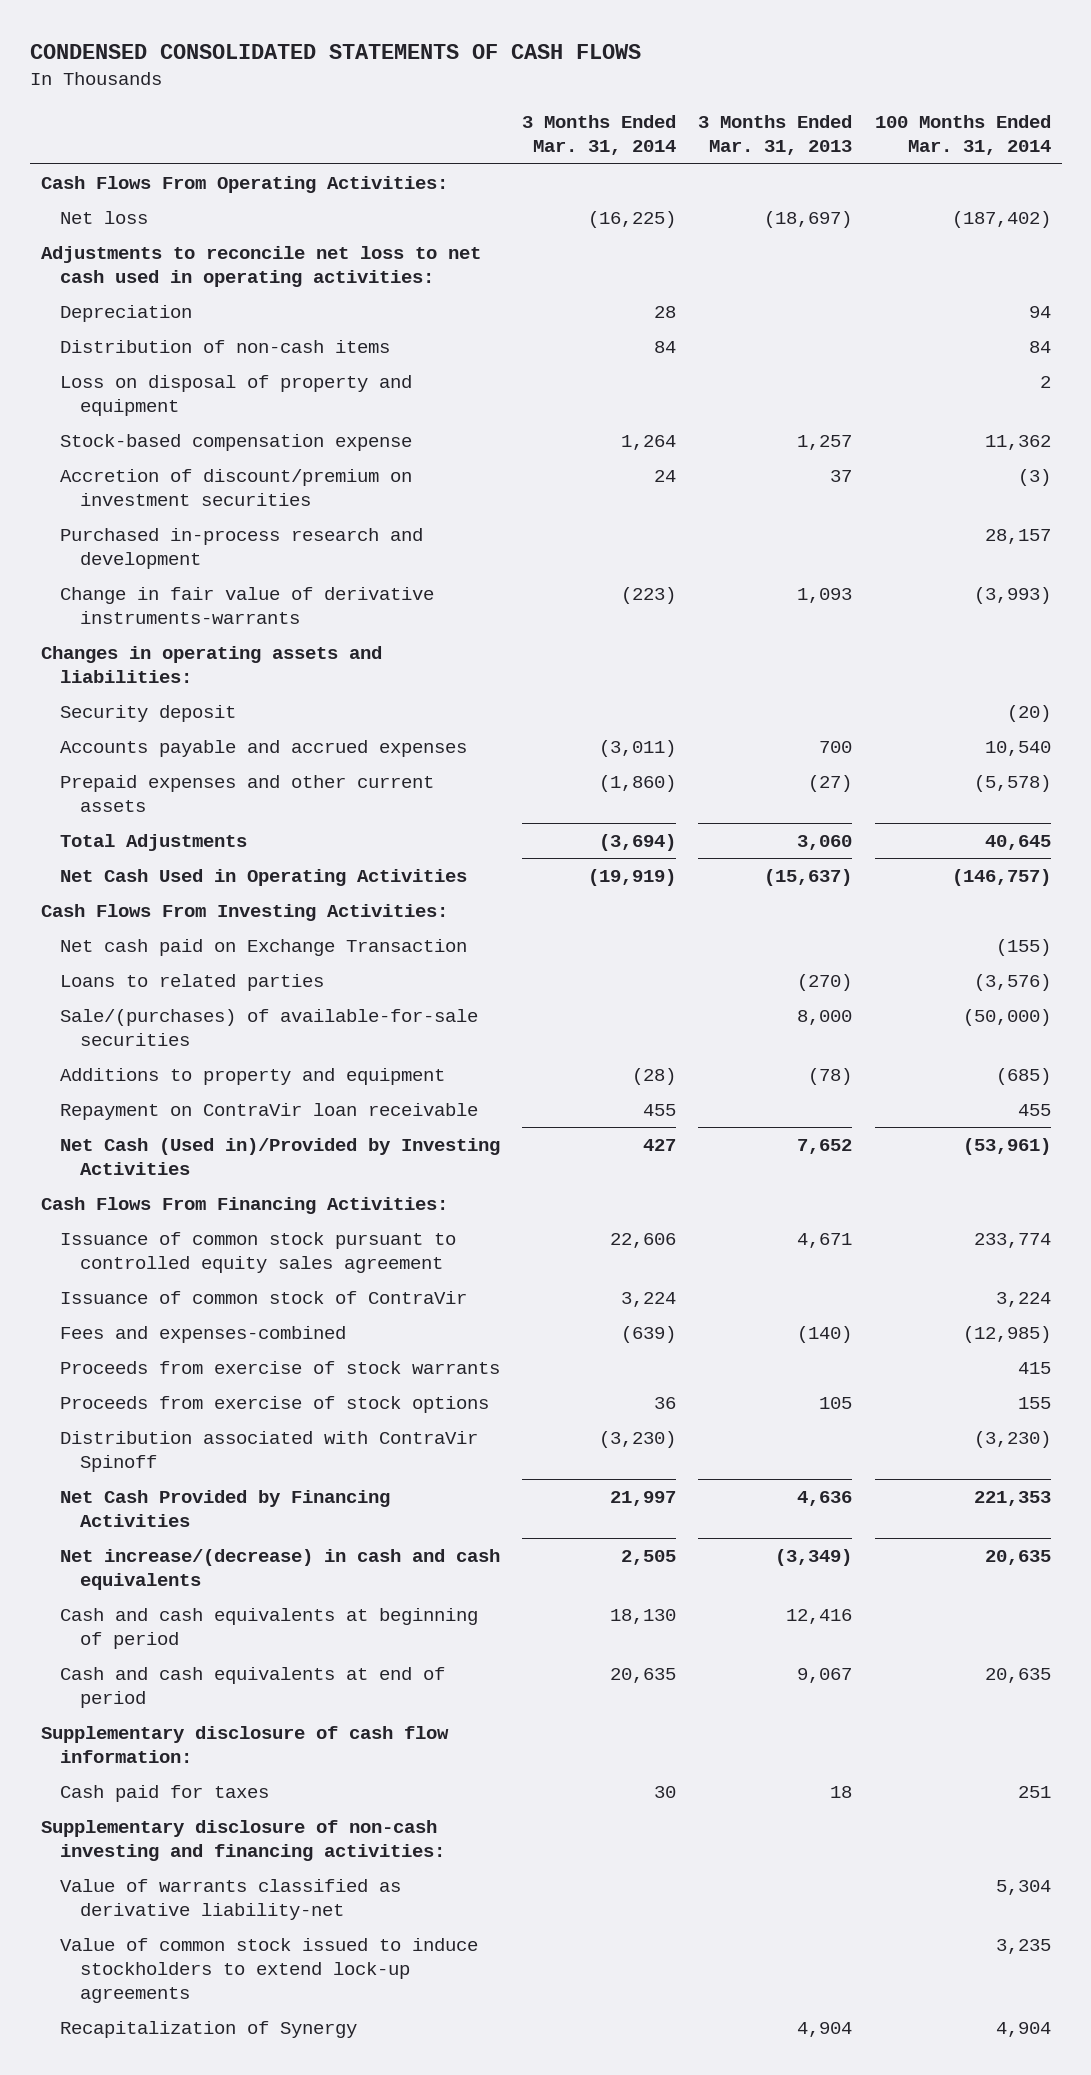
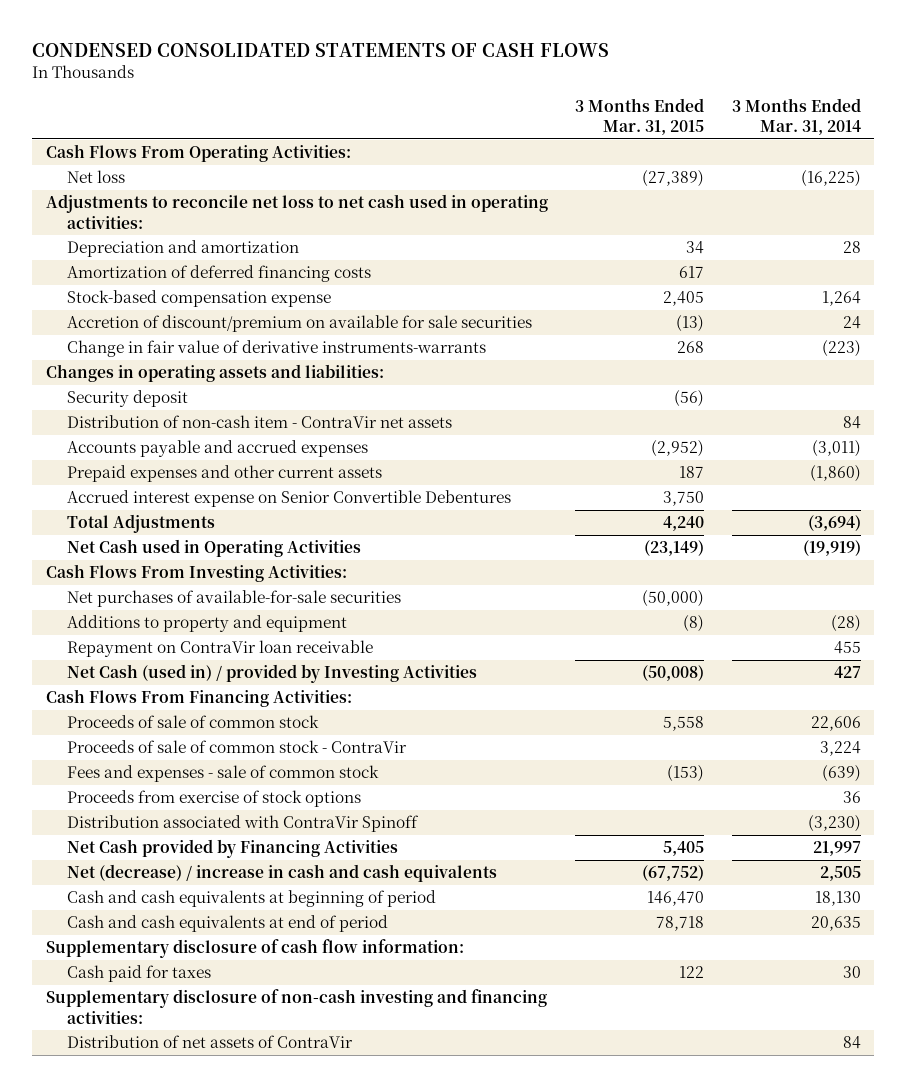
[698,115,853,156] 3 Months Ended Mar. 31, 2013 -> none
[874,115,1051,156] 100 Months Ended Mar. 31, 2014 -> none
none -> [575,97,705,136] 3 Months Ended Mar. 31, 2015
[60,339,391,353] Distribution of non-cash items -> none
[60,374,413,416] Loss on disposal of property and equipment -> none
[60,304,193,322] Depreciation -> [66,240,299,258] Depreciation and amortization
none -> [66,265,371,283] Amortization of deferred financing costs
[60,527,424,569] Purchased in-process research and development -> none
[60,468,413,506] Accretion of discount/premium on investment securities -> [66,315,532,333] Accretion of discount/premium on available for sale securities
none -> [66,415,452,429] Distribution of non-cash item - ContraVir net assets
none -> [66,490,511,508] Accrued interest expense on Senior Convertible Debentures
[60,868,468,886] Net Cash Used in Operating Activities -> [66,539,361,558] Net Cash used in Operating Activities
[60,938,468,956] Net cash paid on Exchange Transaction -> none
[60,973,325,991] Loans to related parties -> none
[60,1008,479,1046] Sale/(purchases) of available-for-sale securities -> [66,590,401,608] Net purchases of available-for-sale securities
[60,1137,501,1175] Net Cash (Used in)/Provided by Investing Activities -> [66,664,477,684] Net Cash (used in) / provided by Investing Activities
[60,1360,501,1374] Proceeds from exercise of stock warrants -> none
[60,1231,457,1273] Issuance of common stock pursuant to controlled equity sales agreement -> [66,715,319,729] Proceeds of sale of common stock
[60,1290,468,1304] Issuance of common stock of ContraVir -> [66,740,407,754] Proceeds of sale of common stock - ContraVir
[60,1325,347,1343] Fees and expenses-combined -> [66,765,379,783] Fees and expenses - sale of common stock
[60,1489,391,1527] Net Cash Provided by Financing Activities -> [66,839,398,859] Net Cash provided by Financing Activities
[60,1548,501,1590] Net increase/(decrease) in cash and cash equivalents -> [66,864,497,883] Net (decrease) / increase in cash and cash equivalents
[60,1878,402,1920] Value of warrants classified as derivative liability-net -> none
[60,1937,479,2004] Value of common stock issued to induce stockholders to extend lock-up agreements -> none
[60,2020,358,2038] Recapitalization of Synergy -> none
none -> [66,1035,353,1049] Distribution of net assets of ContraVir

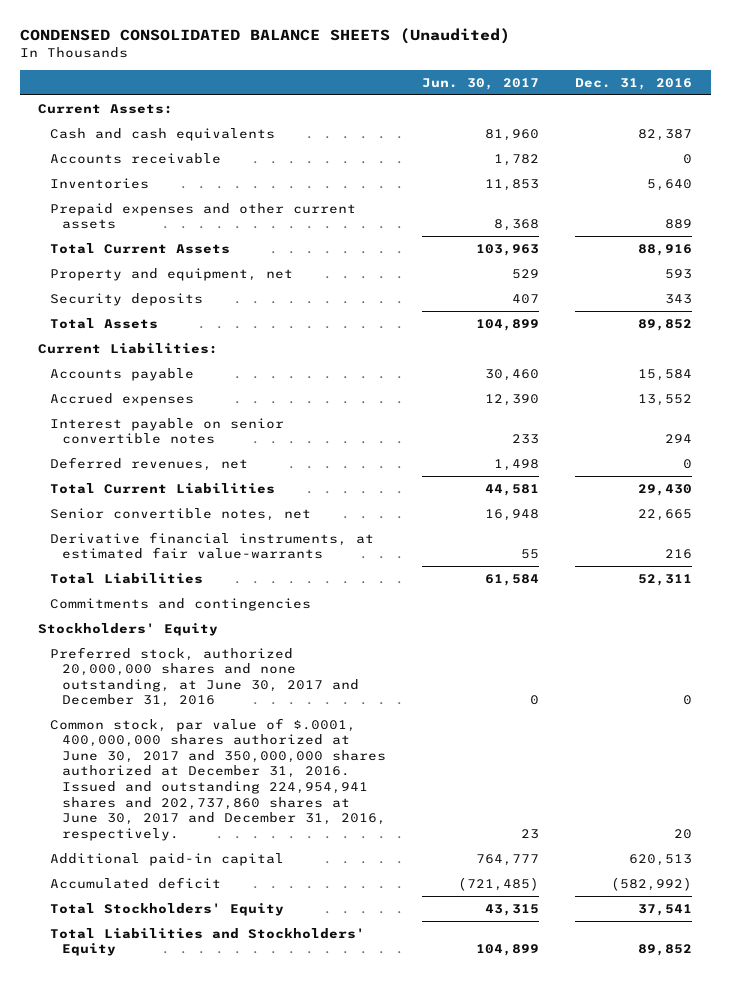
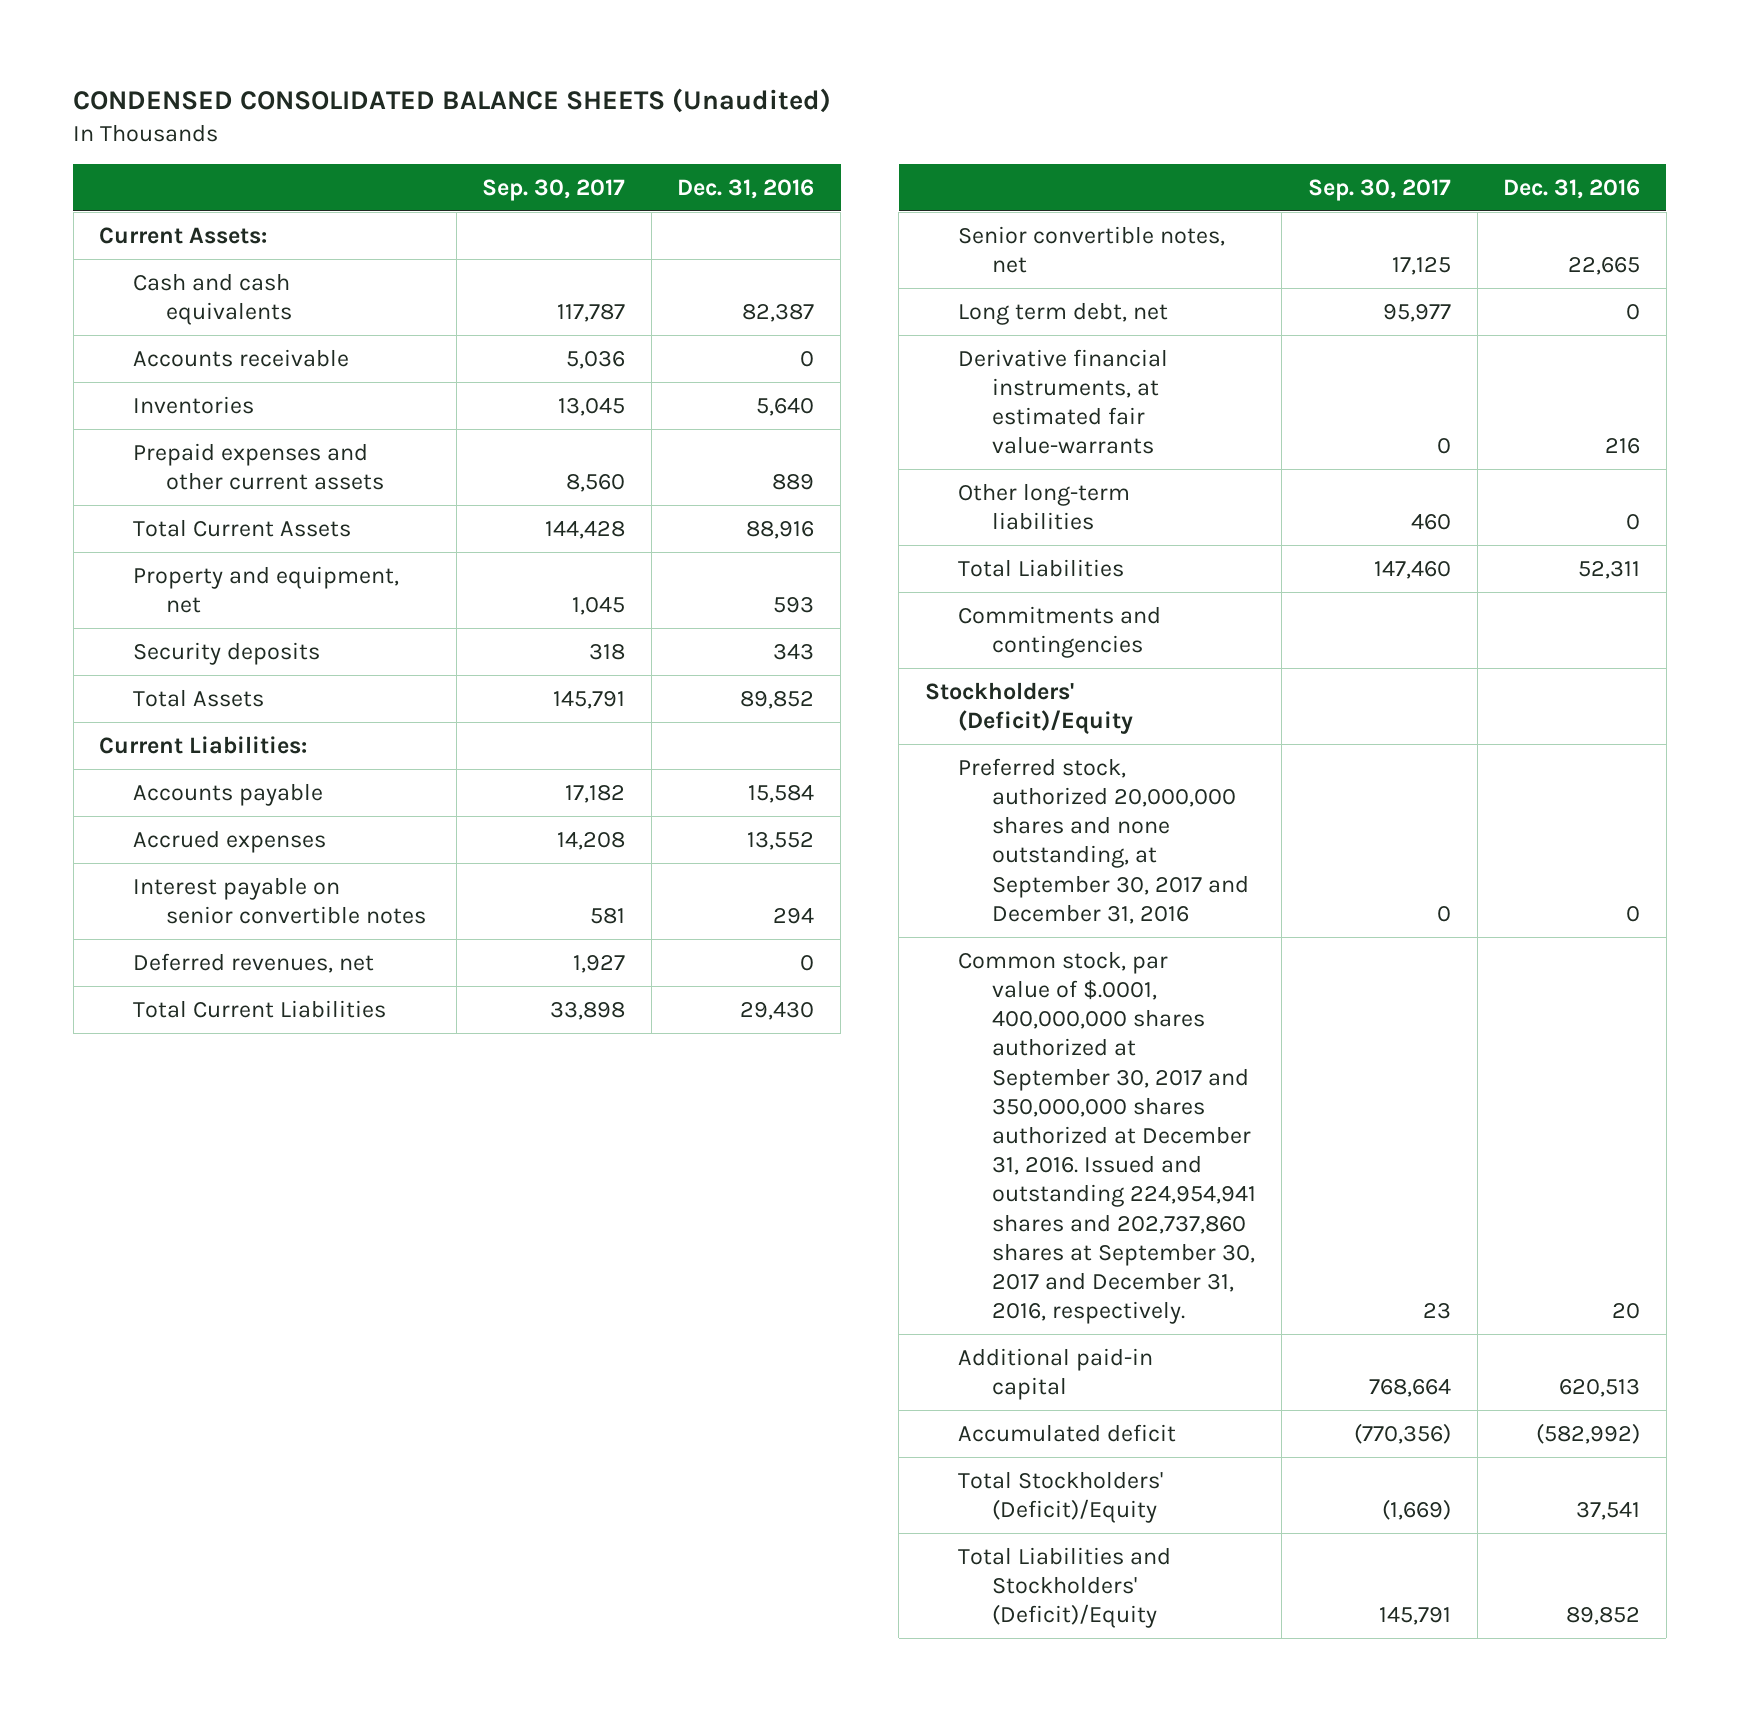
[422,77,540,90] Jun. 30, 2017 -> none
none -> [482,178,626,201] Sep. 30, 2017
none -> [958,301,1169,325] Long term debt, net
none -> [958,482,1131,530] Other long-term liabilities
[38,622,219,636] Stockholders' Equity -> [924,681,1134,734] Stockholders' (Deficit)/Equity
[50,646,360,708] Preferred stock, authorized 20,000,000 shares and none outstanding, at June 30, 2017 and December 31, 2016 -> [958,757,1249,924] Preferred stock, authorized 20,000,000 shares and none outstanding, at September 30, 2017 and December 31, 2016
[50,717,387,841] Common stock, par value of $.0001, 400,000,000 shares authorized at June 30, 2017 and 350,000,000 shares authorized at December 31, 2016. Issued and outstanding 224,954,941 shares and 202,737,860 shares at June 30, 2017 and December 31, 2016, respectively. -> [958,950,1256,1325] Common stock, par value of $.0001, 400,000,000 shares authorized at September 30, 2017 and 350,000,000 shares authorized at December 31, 2016. Issued and outstanding 224,954,941 shares and 202,737,860 shares at September 30, 2017 and December 31, 2016, respectively.
[50,902,285,916] Total Stockholders' Equity -> [958,1470,1164,1523] Total Stockholders' (Deficit)/Equity
[50,927,366,957] Total Liabilities and Stockholders' Equity -> [958,1546,1172,1629] Total Liabilities and Stockholders' (Deficit)/Equity

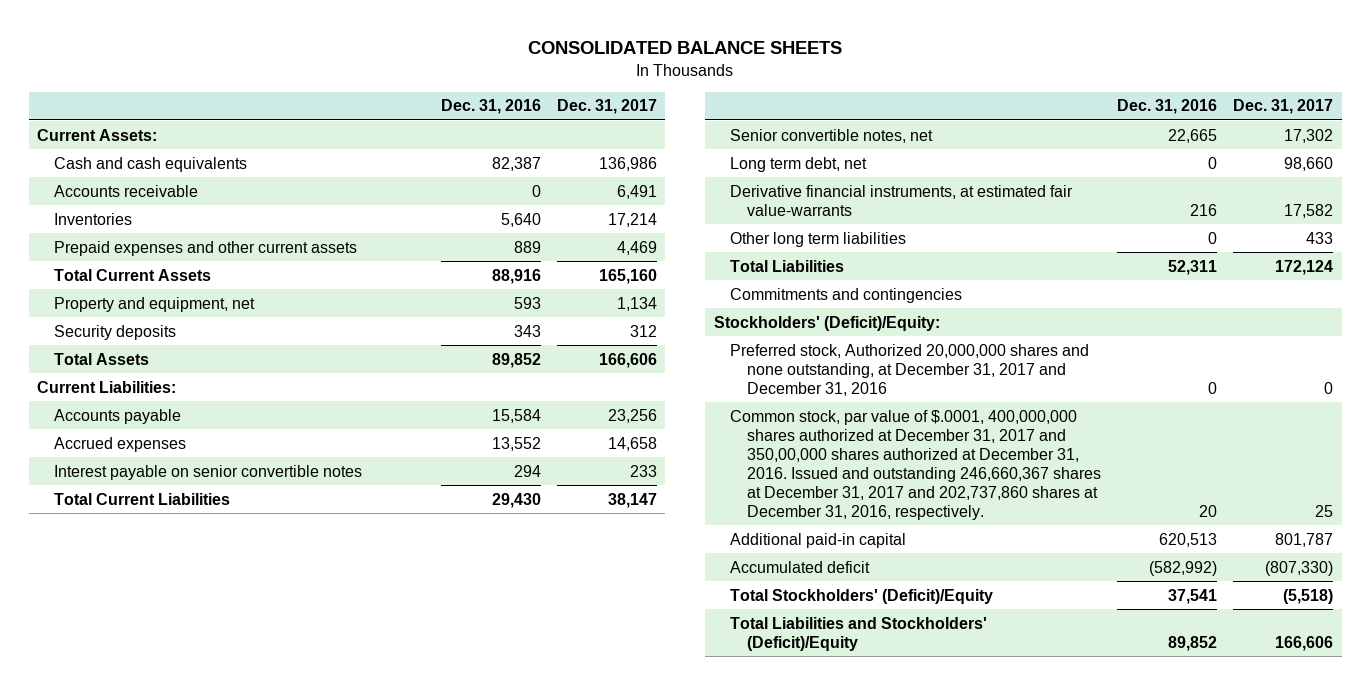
[73,88,832,114] CONDENSED CONSOLIDATED BALANCE SHEETS (Unaudited) -> [528,40,843,54] CONSOLIDATED BALANCE SHEETS
[482,178,626,201] Sep. 30, 2017 -> none
none -> [557,99,658,115] Dec. 31, 2017
[132,952,374,973] Deferred revenues, net -> none
[958,482,1131,530] Other long-term liabilities -> [730,231,907,247] Other long term liabilities
[924,681,1134,734] Stockholders' (Deficit)/Equity -> [713,315,940,331] Stockholders' (Deficit)/Equity:
[958,757,1249,924] Preferred stock, authorized 20,000,000 shares and none outstanding, at September 30, 2017 and December 31, 2016 -> [730,343,1090,396] Preferred stock, Authorized 20,000,000 shares and none outstanding, at December 31, 2017 and December 31, 2016
[958,950,1256,1325] Common stock, par value of $.0001, 400,000,000 shares authorized at September 30, 2017 and 350,000,000 shares authorized at December 31, 2016. Issued and outstanding 224,954,941 shares and 202,737,860 shares at September 30, 2017 and December 31, 2016, respectively. -> [730,409,1101,520] Common stock, par value of $.0001, 400,000,000 shares authorized at December 31, 2017 and 350,00,000 shares authorized at December 31, 2016. Issued and outstanding 246,660,367 shares at December 31, 2017 and 202,737,860 shares at December 31, 2016, respectively.

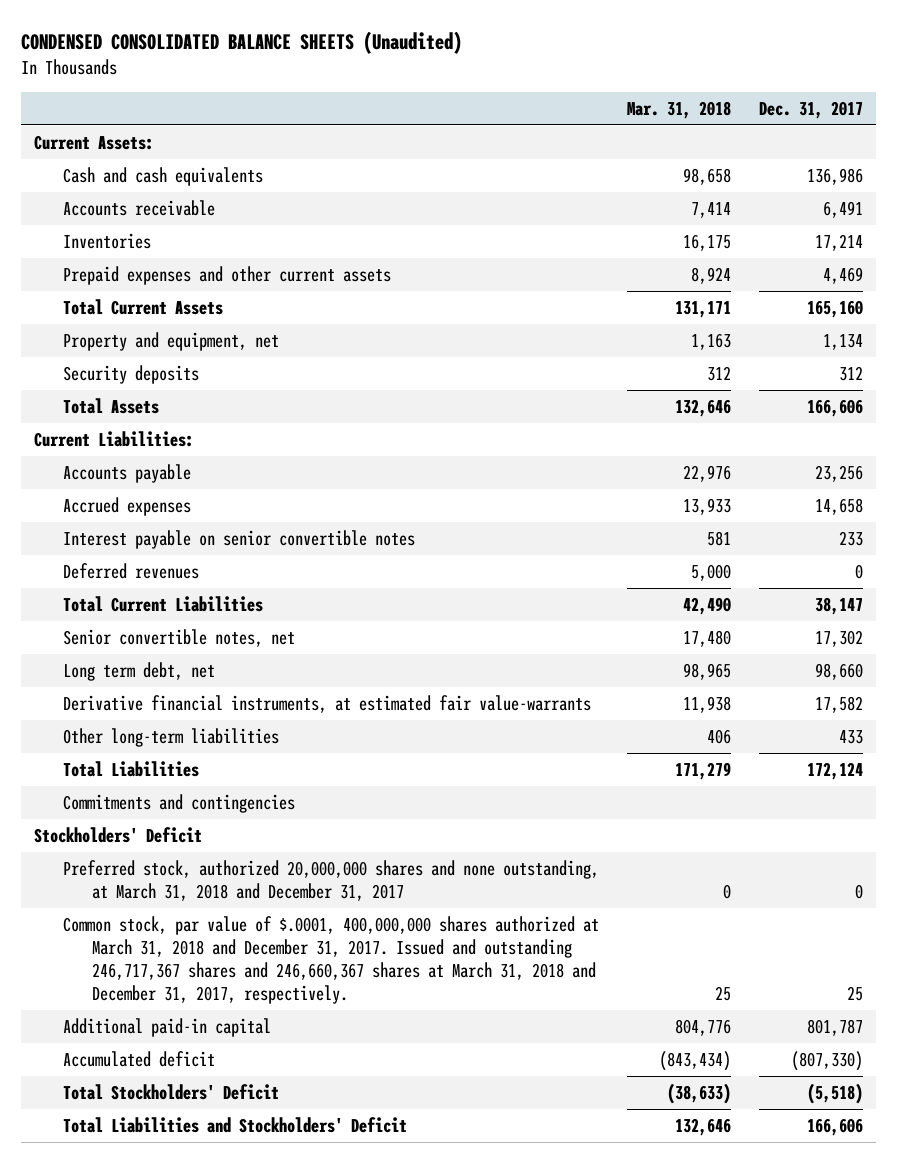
[528,40,843,54] CONSOLIDATED BALANCE SHEETS -> [20,31,462,55] CONDENSED CONSOLIDATED BALANCE SHEETS (Unaudited)
[440,99,541,115] Dec. 31, 2016 -> none
none -> [626,100,731,119] Mar. 31, 2018
none -> [63,562,200,579] Deferred revenues
[730,231,907,247] Other long term liabilities -> [63,727,280,747] Other long-term liabilities
[713,315,940,331] Stockholders' (Deficit)/Equity: -> [34,826,203,843] Stockholders' Deficit
[730,343,1090,396] Preferred stock, Authorized 20,000,000 shares and none outstanding, at December 31, 2017 and December 31, 2016 -> [63,859,600,901] Preferred stock, authorized 20,000,000 shares and none outstanding, at March 31, 2018 and December 31, 2017
[730,409,1101,520] Common stock, par value of $.0001, 400,000,000 shares authorized at December 31, 2017 and 350,00,000 shares authorized at December 31, 2016. Issued and outstanding 246,660,367 shares at December 31, 2017 and 202,737,860 shares at December 31, 2016, respectively. -> [63,915,600,1004] Common stock, par value of $.0001, 400,000,000 shares authorized at March 31, 2018 and December 31, 2017. Issued and outstanding 246,717,367 shares and 246,660,367 shares at March 31, 2018 and December 31, 2017, respectively.
[730,588,994,604] Total Stockholders' (Deficit)/Equity -> [63,1083,280,1100] Total Stockholders' Deficit
[730,616,988,651] Total Liabilities and Stockholders' (Deficit)/Equity -> [63,1116,408,1133] Total Liabilities and Stockholders' Deficit

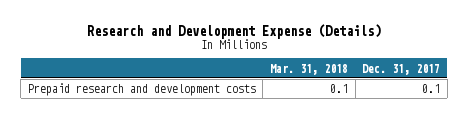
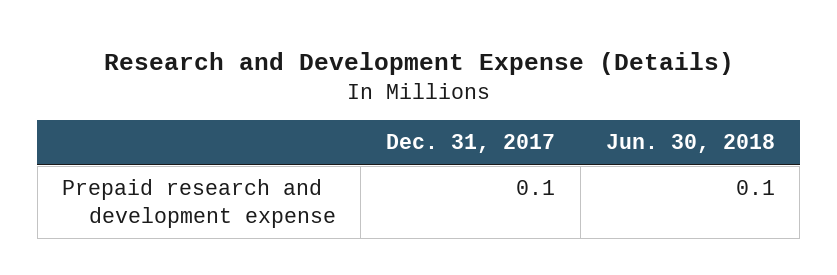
[270,63,349,75] Mar. 31, 2018 -> none
none -> [605,134,775,154] Jun. 30, 2018
[27,83,256,97] Prepaid research and development costs -> [62,179,336,228] Prepaid research and development expense

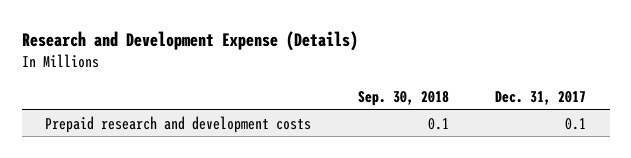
[605,134,775,154] Jun. 30, 2018 -> none
none -> [357,90,449,106] Sep. 30, 2018
[62,179,336,228] Prepaid research and development expense -> [45,115,312,133] Prepaid research and development costs

